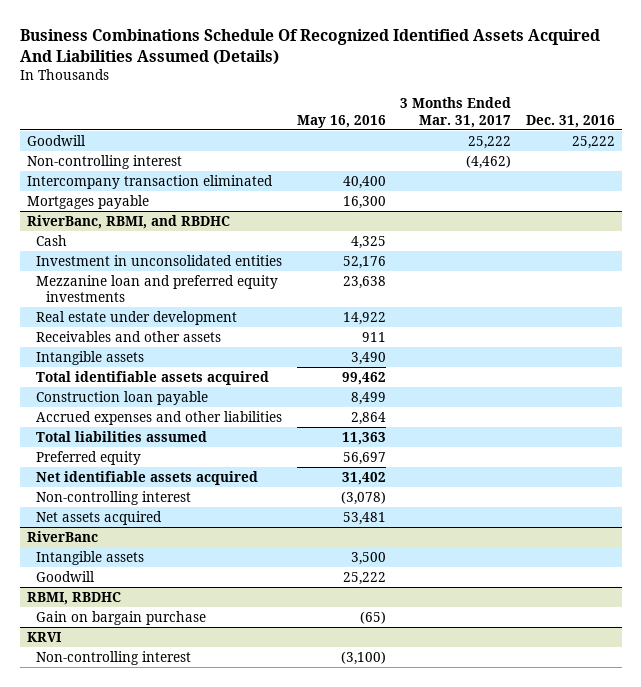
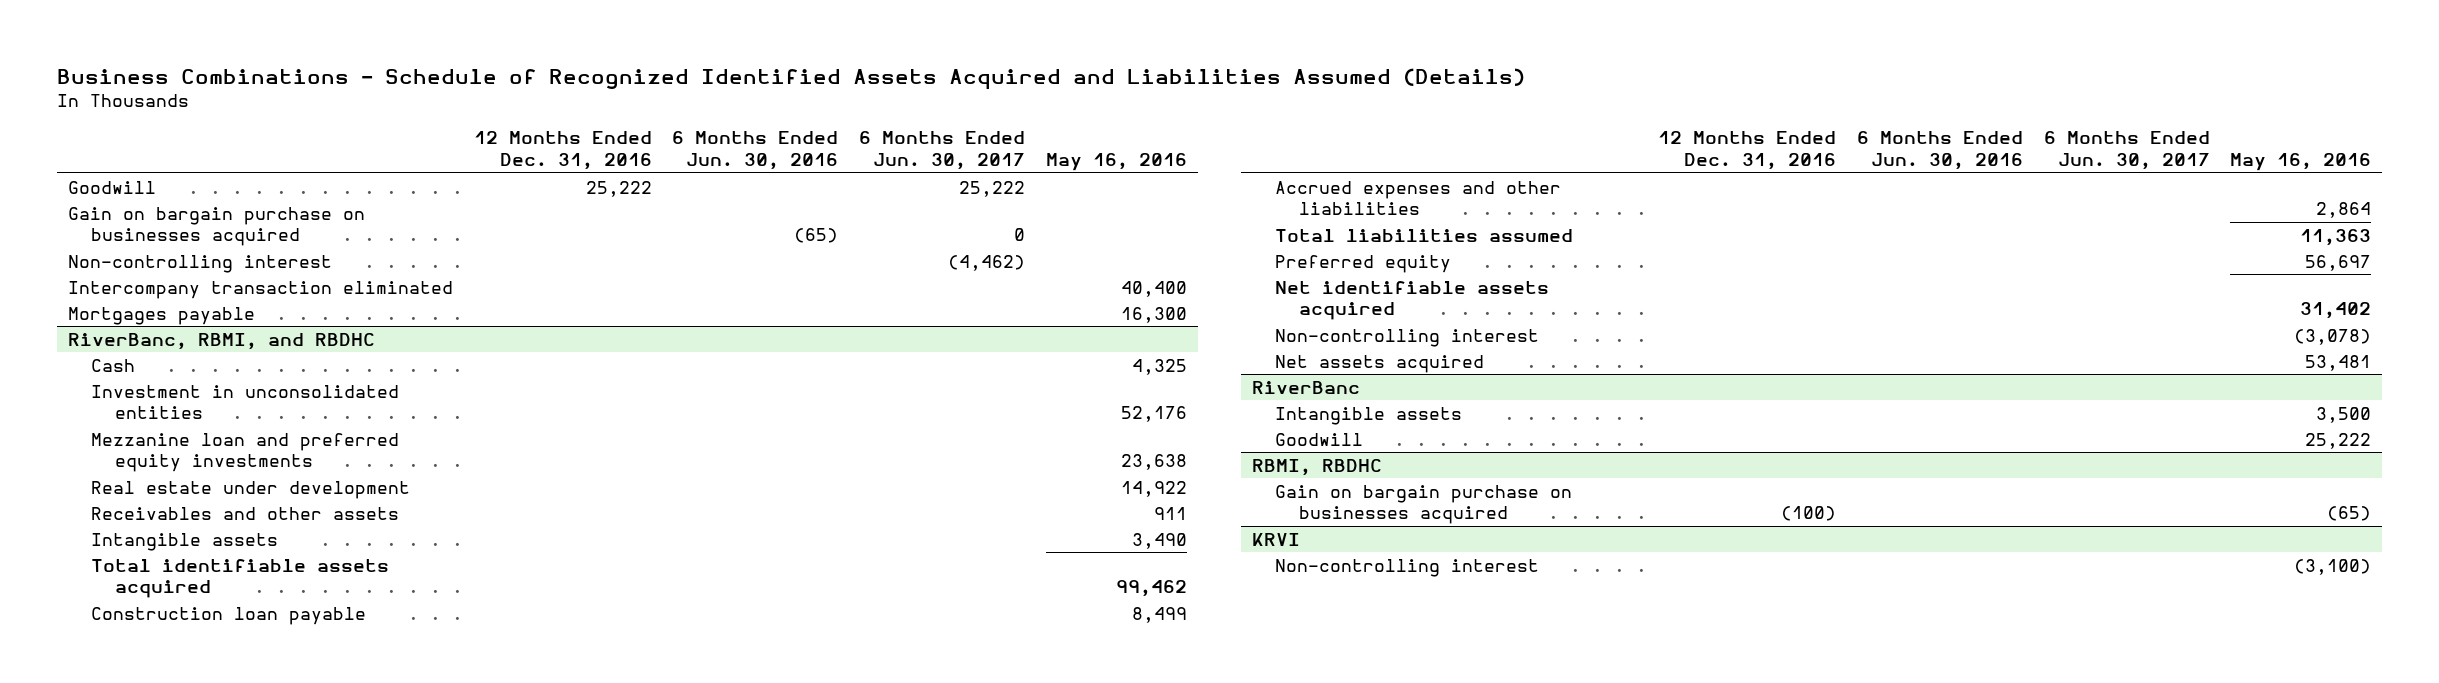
[19,28,600,65] Business Combinations Schedule Of Recognized Identified Assets Acquired And Liabilities Assumed (Details) -> [57,67,1526,90] Business Combinations - Schedule of Recognized Identified Assets Acquired and Liabilities Assumed (Details)
[400,97,512,128] 3 Months Ended Mar. 31, 2017 -> none
[525,114,615,128] Dec. 31, 2016 -> none
none -> [473,131,652,171] 12 Months Ended Dec. 31, 2016
none -> [672,131,839,171] 6 Months Ended Jun. 30, 2016
none -> [859,131,1026,171] 6 Months Ended Jun. 30, 2017
none -> [67,206,365,247] Gain on bargain purchase on businesses acquired
[36,610,207,625] Gain on bargain purchase -> [1275,484,1573,525] Gain on bargain purchase on businesses acquired

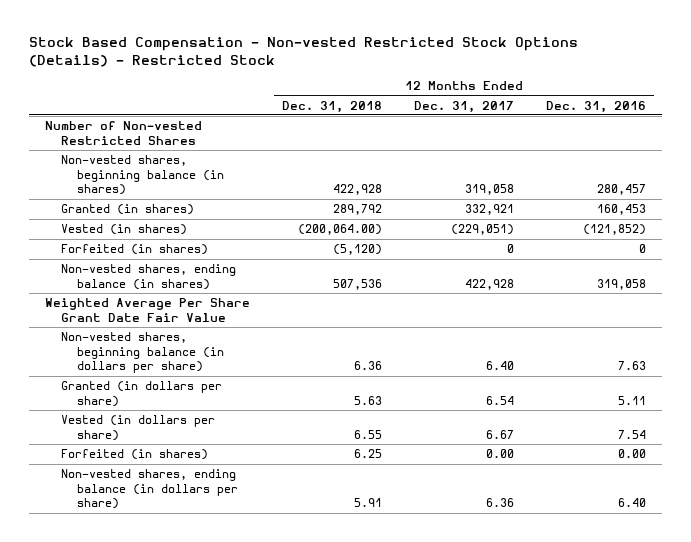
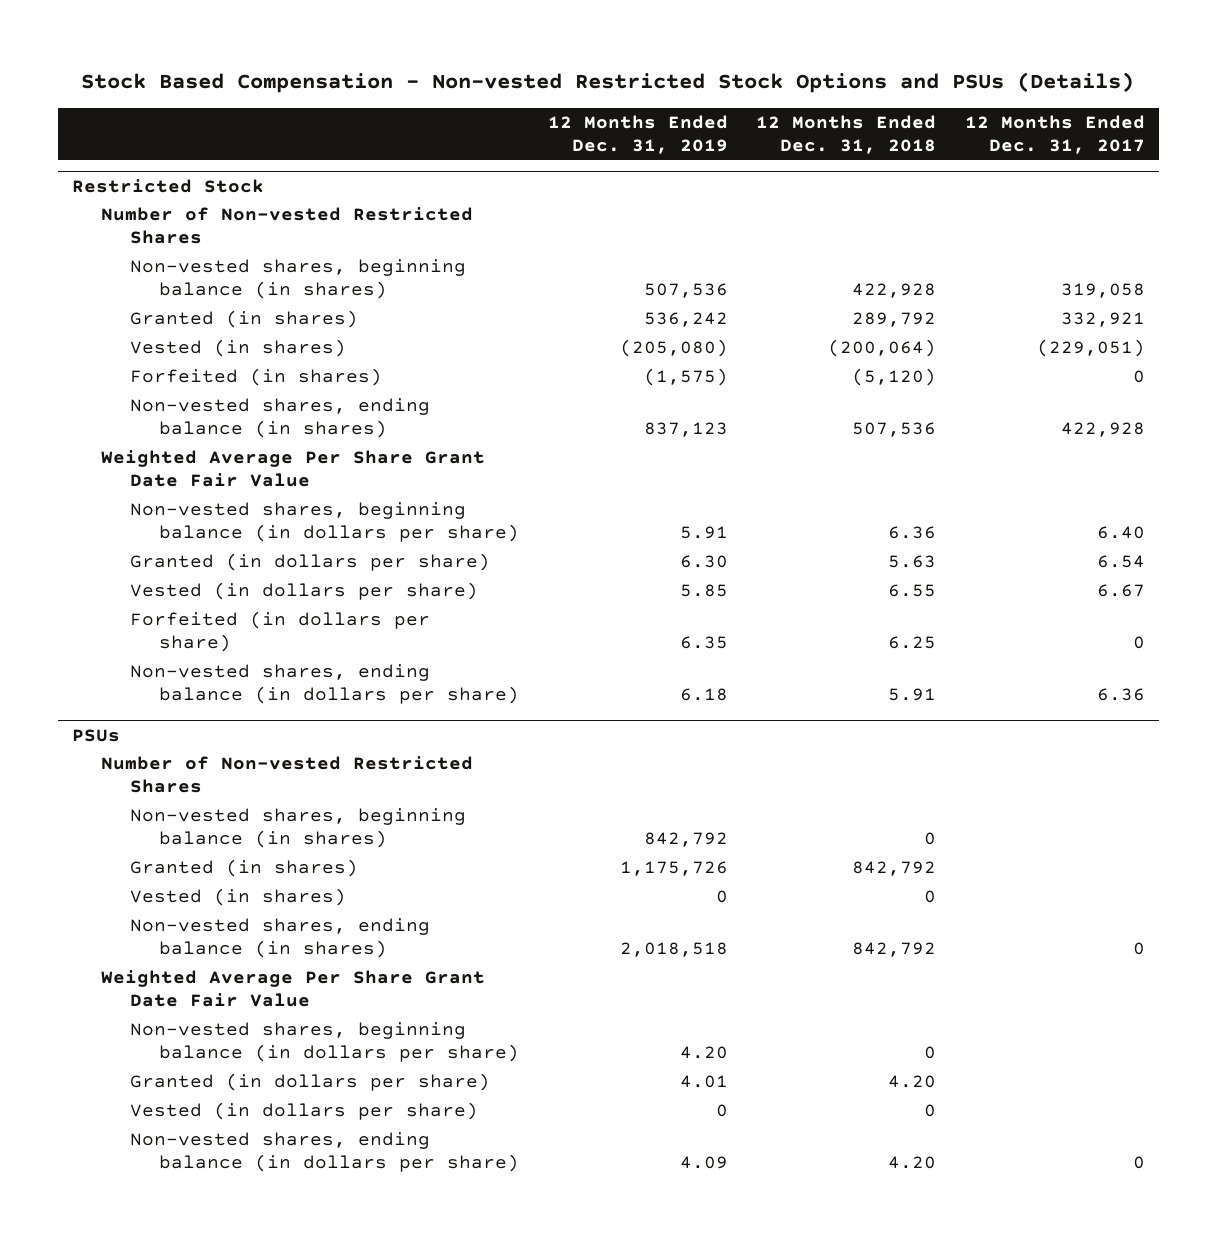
[29,37,579,67] Stock Based Compensation - Non-vested Restricted Stock Options (Details) - Restricted Stock -> [81,71,1135,93] Stock Based Compensation - Non-vested Restricted Stock Options and PSUs (Details)
[545,100,646,113] Dec. 31, 2016 -> none
none -> [547,114,728,154] 12 Months Ended Dec. 31, 2019
none -> [71,178,264,193] Restricted Stock
[298,224,383,236] (200,064.00) -> [828,339,937,358] (200,064)
[61,449,209,461] Forfeited (in shares) -> [130,611,431,653] Forfeited (in dollars per share)
[486,449,515,459] 0.00 -> [1132,636,1145,650] 0
none -> [71,728,120,742] PSUs
none -> [101,756,474,794] Number of Non-vested Restricted Shares
none -> [130,808,467,849] Non-vested shares, beginning balance (in shares)
none -> [130,859,359,878] Granted (in shares)
none -> [130,888,347,907] Vested (in shares)
none -> [130,918,431,959] Non-vested shares, ending balance (in shares)
none -> [101,970,486,1008] Weighted Average Per Share Grant Date Fair Value
none -> [130,1022,520,1063] Non-vested shares, beginning balance (in dollars per share)
none -> [130,1073,491,1092] Granted (in dollars per share)
none -> [130,1102,479,1121] Vested (in dollars per share)
none -> [130,1132,520,1173] Non-vested shares, ending balance (in dollars per share)

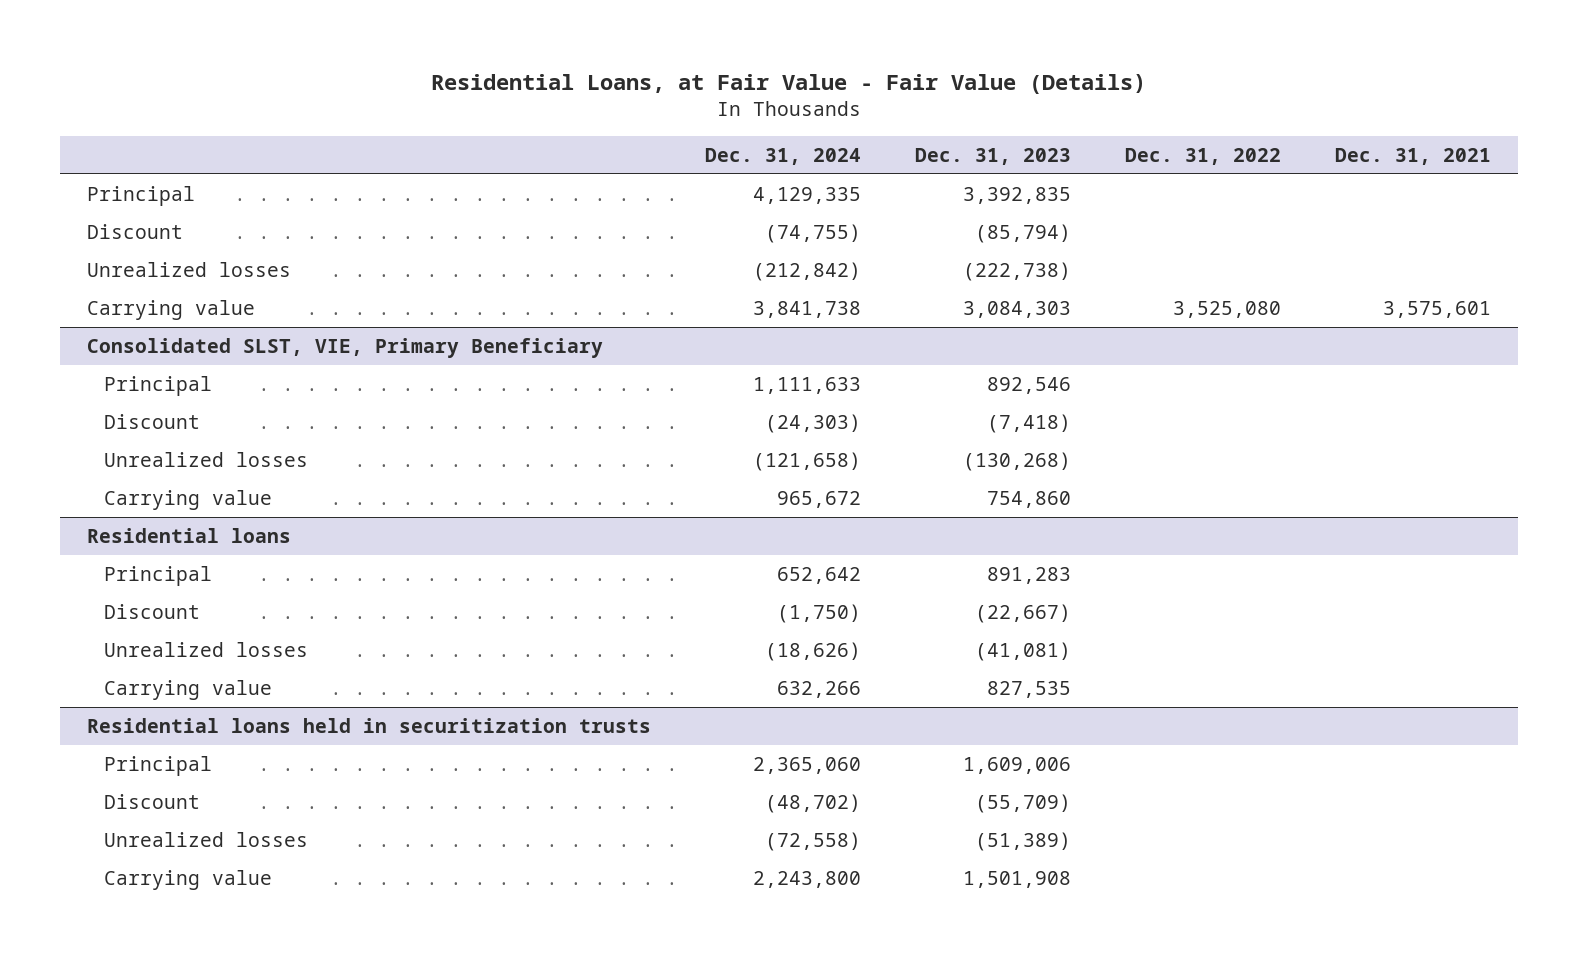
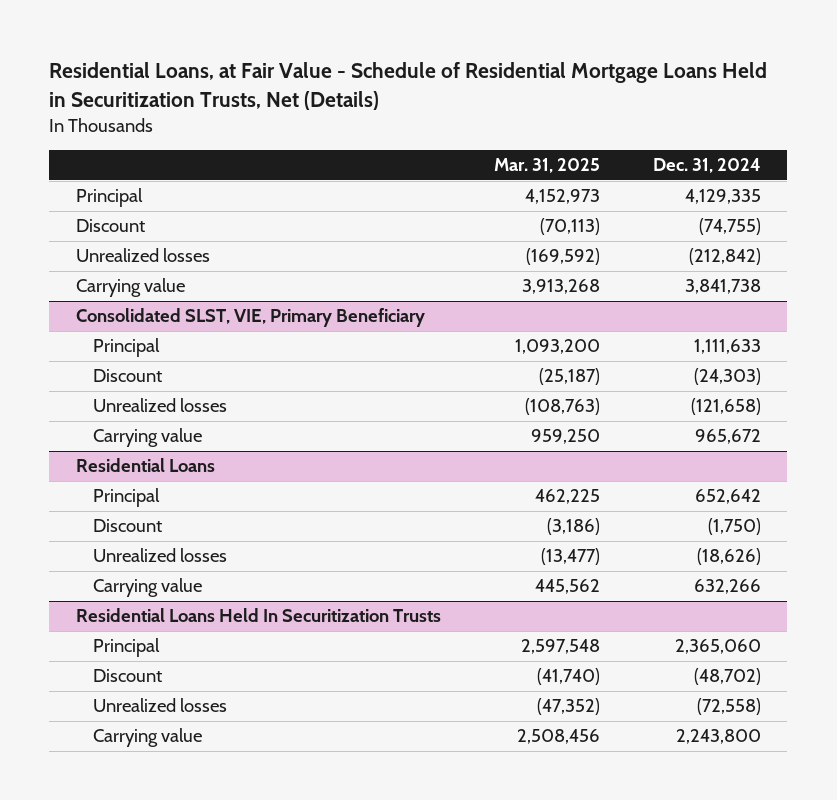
[431,74,1147,95] Residential Loans, at Fair Value - Fair Value (Details) -> [49,61,768,110] Residential Loans, at Fair Value - Schedule of Residential Mortgage Loans Held in Securitization Trusts, Net (Details)
[915,147,1072,165] Dec. 31, 2023 -> none
[1125,147,1282,165] Dec. 31, 2022 -> none
[1334,147,1491,165] Dec. 31, 2021 -> none
none -> [493,158,600,174] Mar. 31, 2025
[87,528,292,544] Residential loans -> [75,458,215,473] Residential Loans
[87,718,652,734] Residential loans held in securitization trusts -> [75,608,441,623] Residential Loans Held In Securitization Trusts

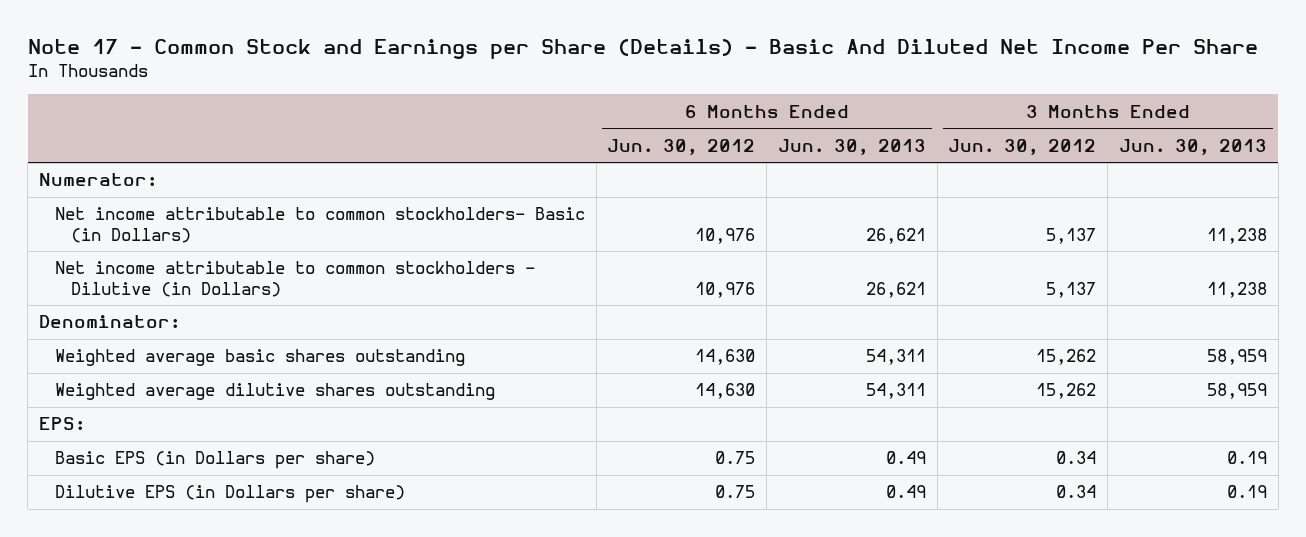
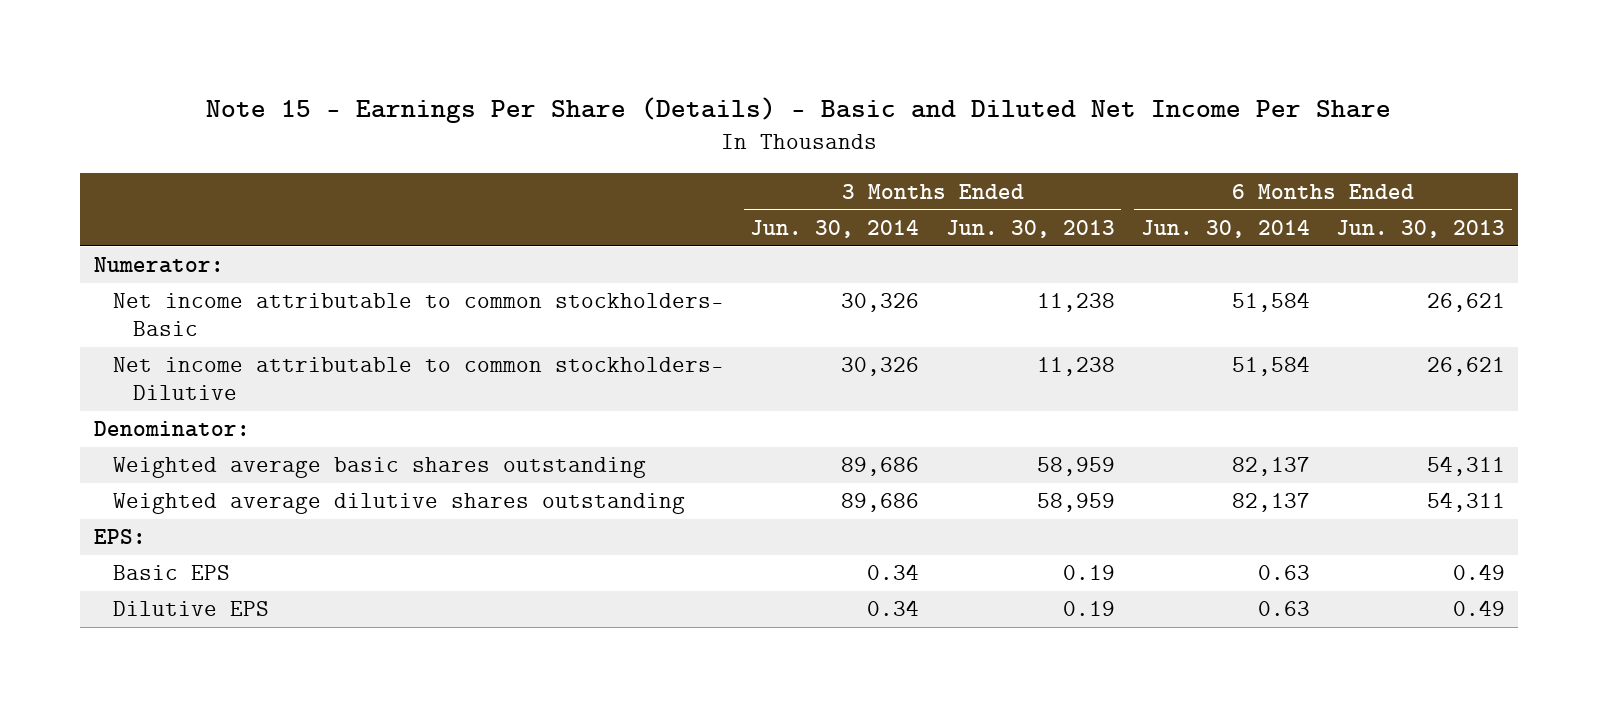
[27,39,1258,60] Note 17 - Common Stock and Earnings per Share (Details) - Basic And Diluted Net Income Per Share -> [206,97,1392,124] Note 15 - Earnings Per Share (Details) - Basic and Diluted Net Income Per Share
[607,138,756,155] Jun. 30, 2012 -> none
[948,138,1097,155] Jun. 30, 2012 -> none
none -> [750,219,920,238] Jun. 30, 2014
none -> [1140,219,1310,238] Jun. 30, 2014
[54,207,585,243] Net income attributable to common stockholders- Basic (in Dollars) -> [113,293,725,337] Net income attributable to common stockholders- Basic
[54,261,535,297] Net income attributable to common stockholders - Dilutive (in Dollars) -> [113,357,725,401] Net income attributable to common stockholders- Dilutive
[54,451,375,470] Basic EPS (in Dollars per share) -> [113,565,231,581] Basic EPS
[54,485,405,504] Dilutive EPS (in Dollars per share) -> [113,601,270,617] Dilutive EPS

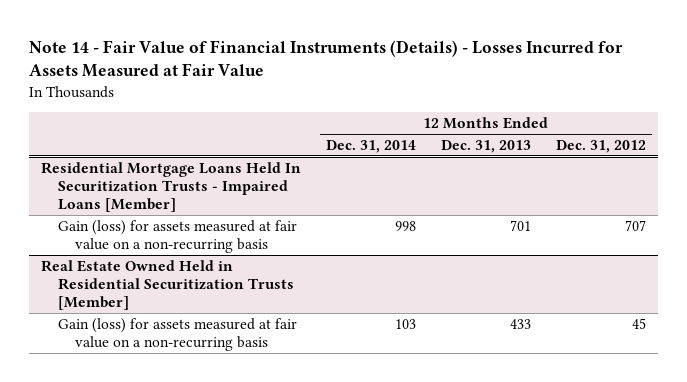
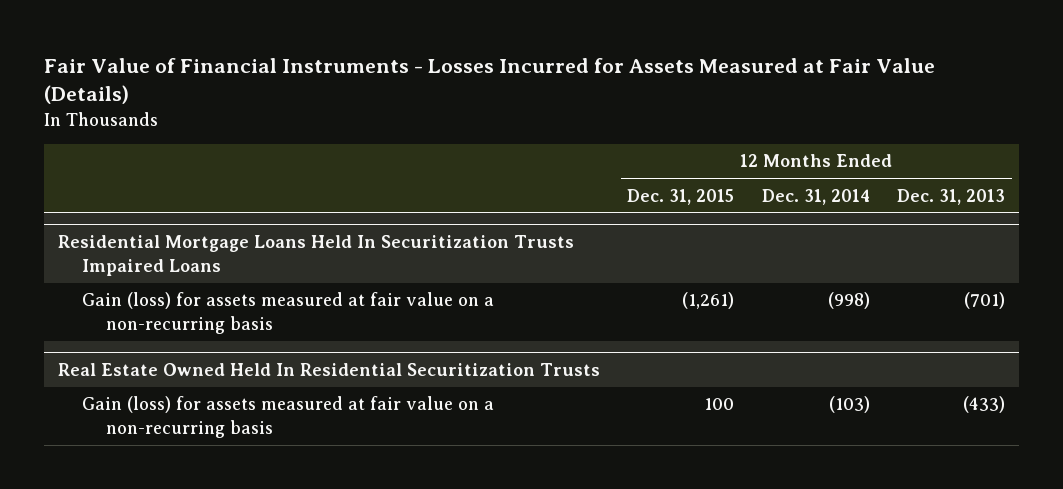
[28,39,623,78] Note 14 - Fair Value of Financial Instruments (Details) - Losses Incurred for Assets Measured at Fair Value -> [44,57,936,104] Fair Value of Financial Instruments - Losses Incurred for Assets Measured at Fair Value (Details)
[555,140,646,154] Dec. 31, 2012 -> none
none -> [627,188,735,205] Dec. 31, 2015
[41,161,302,213] Residential Mortgage Loans Held In Securitization Trusts - Impaired Loans [Member] -> [58,235,575,276] Residential Mortgage Loans Held In Securitization Trusts Impaired Loans
[395,220,417,231] 998 -> [827,292,870,310] (998)
[509,219,531,231] 701 -> [964,292,1006,310] (701)
[41,259,295,311] Real Estate Owned Held in Residential Securitization Trusts [Member] -> [58,363,601,377] Real Estate Owned Held In Residential Securitization Trusts
[395,318,417,329] 103 -> [828,396,870,414] (103)
[509,318,531,329] 433 -> [963,396,1006,414] (433)

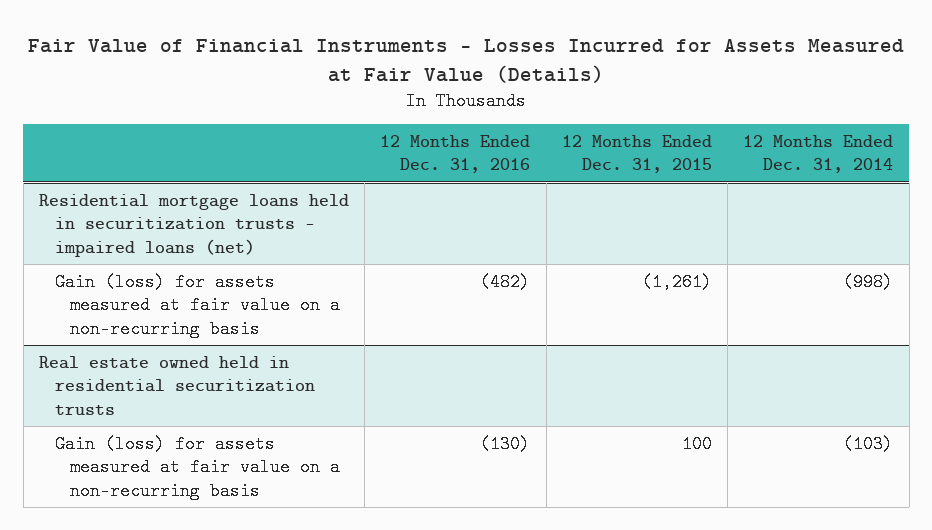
[897,188,1006,205] Dec. 31, 2013 -> none
none -> [380,134,531,174] 12 Months Ended Dec. 31, 2016
[58,235,575,276] Residential Mortgage Loans Held In Securitization Trusts Impaired Loans -> [38,193,349,257] Residential mortgage loans held in securitization trusts - impaired loans (net)
[58,363,601,377] Real Estate Owned Held In Residential Securitization Trusts -> [38,355,315,415] Real estate owned held in residential securitization trusts

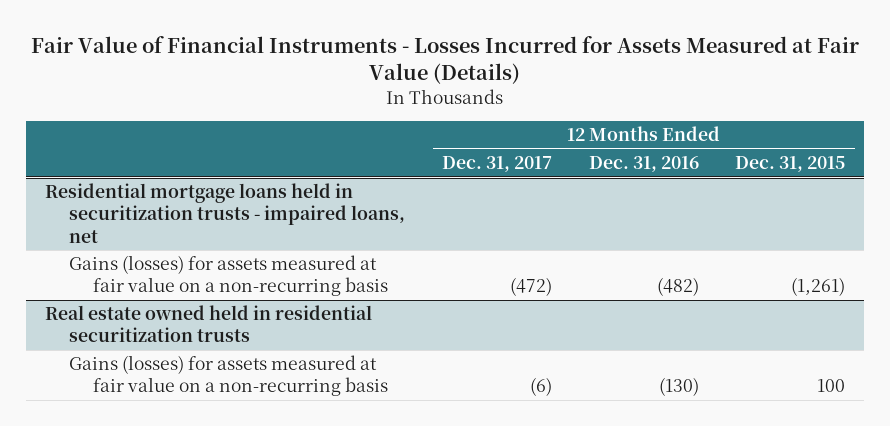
[743,134,894,174] 12 Months Ended Dec. 31, 2014 -> none
none -> [441,156,552,173] Dec. 31, 2017
[38,193,349,257] Residential mortgage loans held in securitization trusts - impaired loans (net) -> [44,183,405,243] Residential mortgage loans held in securitization trusts - impaired loans, net
[54,272,341,338] Gain (loss) for assets measured at fair value on a non-recurring basis -> [68,255,389,297] Gains (losses) for assets measured at fair value on a non-recurring basis
[54,434,341,500] Gain (loss) for assets measured at fair value on a non-recurring basis -> [68,355,389,397] Gains (losses) for assets measured at fair value on a non-recurring basis

